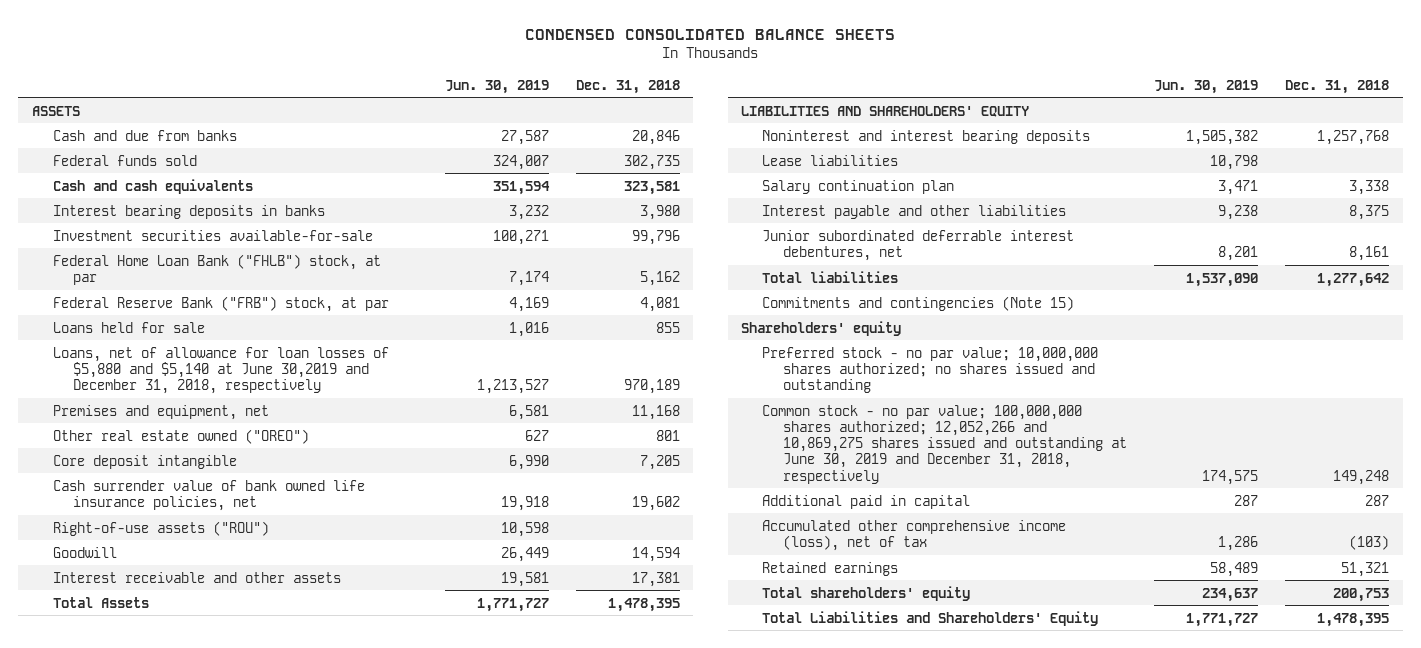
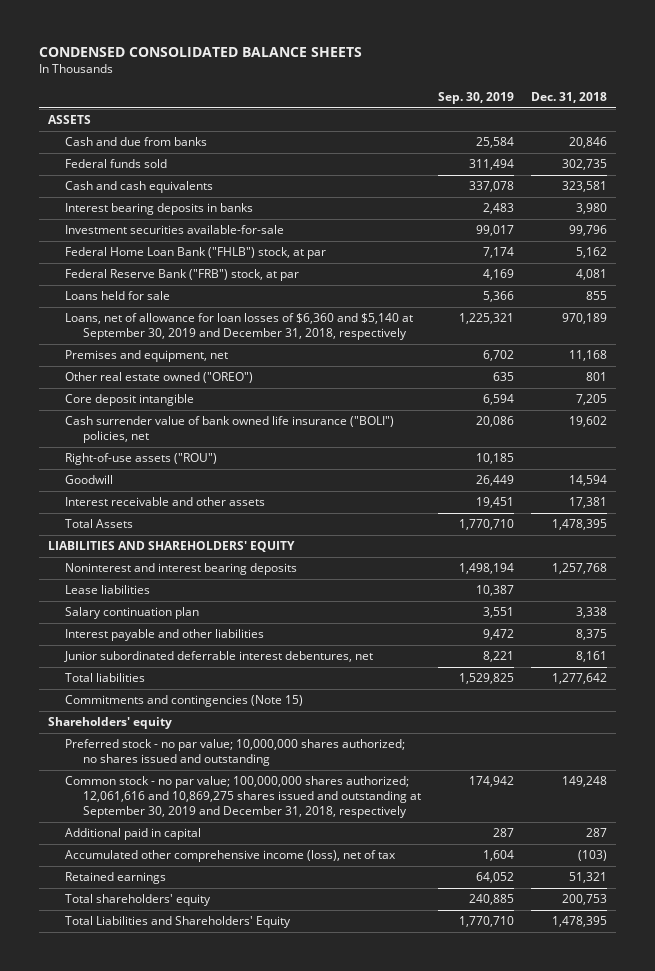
[444,79,549,94] Jun. 30, 2019 -> none
none -> [438,91,515,104] Sep. 30, 2019
[52,346,389,395] Loans, net of allowance for loan losses of $5,880 and $5,140 at June 30,2019 and December 31, 2018, respectively -> [65,313,414,341] Loans, net of allowance for loan losses of $6,360 and $5,140 at September 30, 2019 and December 31, 2018, respectively
[52,479,365,511] Cash surrender value of bank owned life insurance policies, net -> [65,416,395,444] Cash surrender value of bank owned life insurance ("BOLI") policies, net
[762,404,1127,484] Common stock - no par value; 100,000,000 shares authorized; 12,052,266 and 10,869,275 shares issued and outstanding at June 30, 2019 and December 31, 2018, respectively -> [65,776,421,819] Common stock - no par value; 100,000,000 shares authorized; 12,061,616 and 10,869,275 shares issued and outstanding at September 30, 2019 and December 31, 2018, respectively

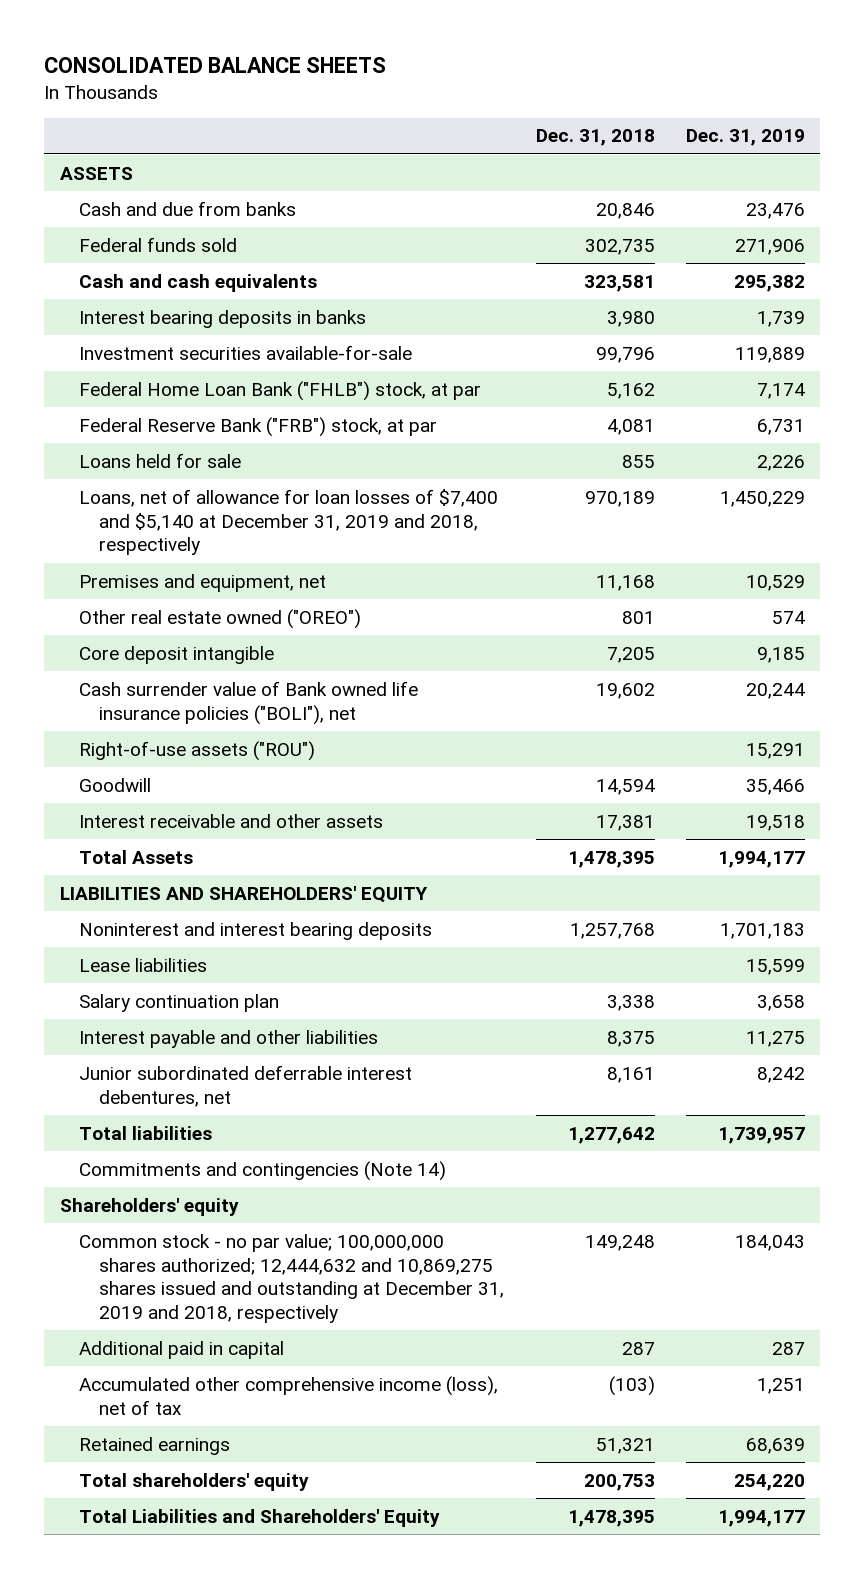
[38,47,362,58] CONDENSED CONSOLIDATED BALANCE SHEETS -> [43,57,386,74] CONSOLIDATED BALANCE SHEETS
[438,91,515,104] Sep. 30, 2019 -> none
none -> [685,129,805,147] Dec. 31, 2019
[65,313,414,341] Loans, net of allowance for loan losses of $6,360 and $5,140 at September 30, 2019 and December 31, 2018, respectively -> [79,488,499,556] Loans, net of allowance for loan losses of $7,400 and $5,140 at December 31, 2019 and 2018, respectively
[65,416,395,444] Cash surrender value of bank owned life insurance ("BOLI") policies, net -> [79,680,419,725] Cash surrender value of Bank owned life insurance policies ("BOLI"), net
[65,695,304,708] Commitments and contingencies (Note 15) -> [79,1160,447,1181] Commitments and contingencies (Note 14)
[65,739,406,767] Preferred stock - no par value; 10,000,000 shares authorized; no shares issued and outstanding -> none
[65,776,421,819] Common stock - no par value; 100,000,000 shares authorized; 12,061,616 and 10,869,275 shares issued and outstanding at September 30, 2019 and December 31, 2018, respectively -> [79,1233,505,1323] Common stock - no par value; 100,000,000 shares authorized; 12,444,632 and 10,869,275 shares issued and outstanding at December 31, 2019 and 2018, respectively

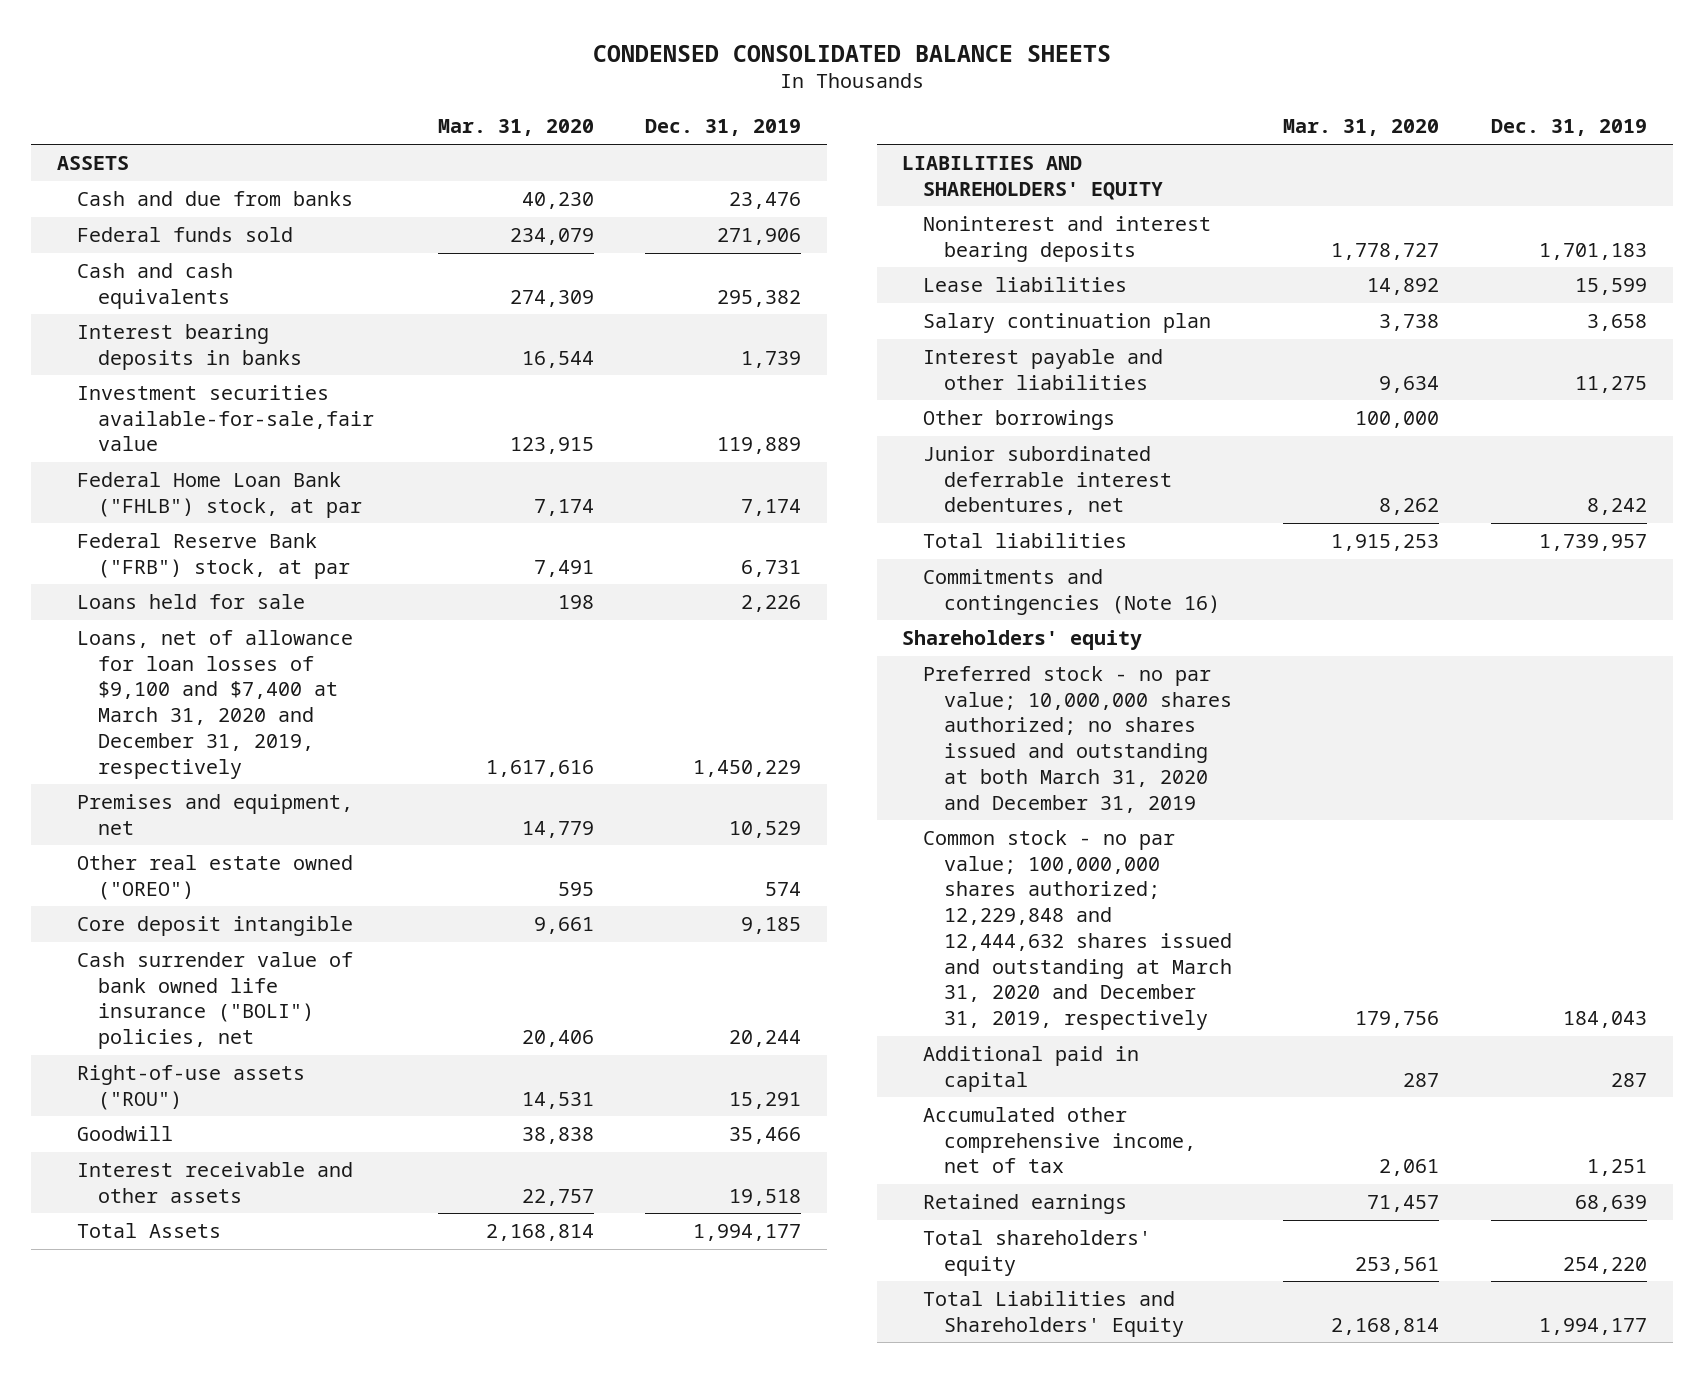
[43,57,386,74] CONSOLIDATED BALANCE SHEETS -> [592,44,1111,62] CONDENSED CONSOLIDATED BALANCE SHEETS
[535,129,655,147] Dec. 31, 2018 -> none
none -> [437,119,594,137] Mar. 31, 2020
[79,344,413,360] Investment securities available-for-sale -> [77,385,375,452] Investment securities available-for-sale,fair value
[79,488,499,556] Loans, net of allowance for loan losses of $7,400 and $5,140 at December 31, 2019 and 2018, respectively -> [77,630,354,779] Loans, net of allowance for loan losses of $9,100 and $7,400 at March 31, 2020 and December 31, 2019, respectively
[79,680,419,725] Cash surrender value of Bank owned life insurance policies ("BOLI"), net -> [77,952,354,1050] Cash surrender value of bank owned life insurance ("BOLI") policies, net
none -> [923,410,1116,431] Other borrowings
[79,1160,447,1181] Commitments and contingencies (Note 14) -> [923,569,1220,615] Commitments and contingencies (Note 16)
none -> [923,666,1232,813] Preferred stock - no par value; 10,000,000 shares authorized; no shares issued and outstanding at both March 31, 2020 and December 31, 2019
[79,1233,505,1323] Common stock - no par value; 100,000,000 shares authorized; 12,444,632 and 10,869,275 shares issued and outstanding at December 31, 2019 and 2018, respectively -> [923,830,1232,1030] Common stock - no par value; 100,000,000 shares authorized; 12,229,848 and 12,444,632 shares issued and outstanding at March 31, 2020 and December 31, 2019, respectively
[79,1375,499,1415] Accumulated other comprehensive income (loss), net of tax -> [923,1107,1196,1174] Accumulated other comprehensive income, net of tax

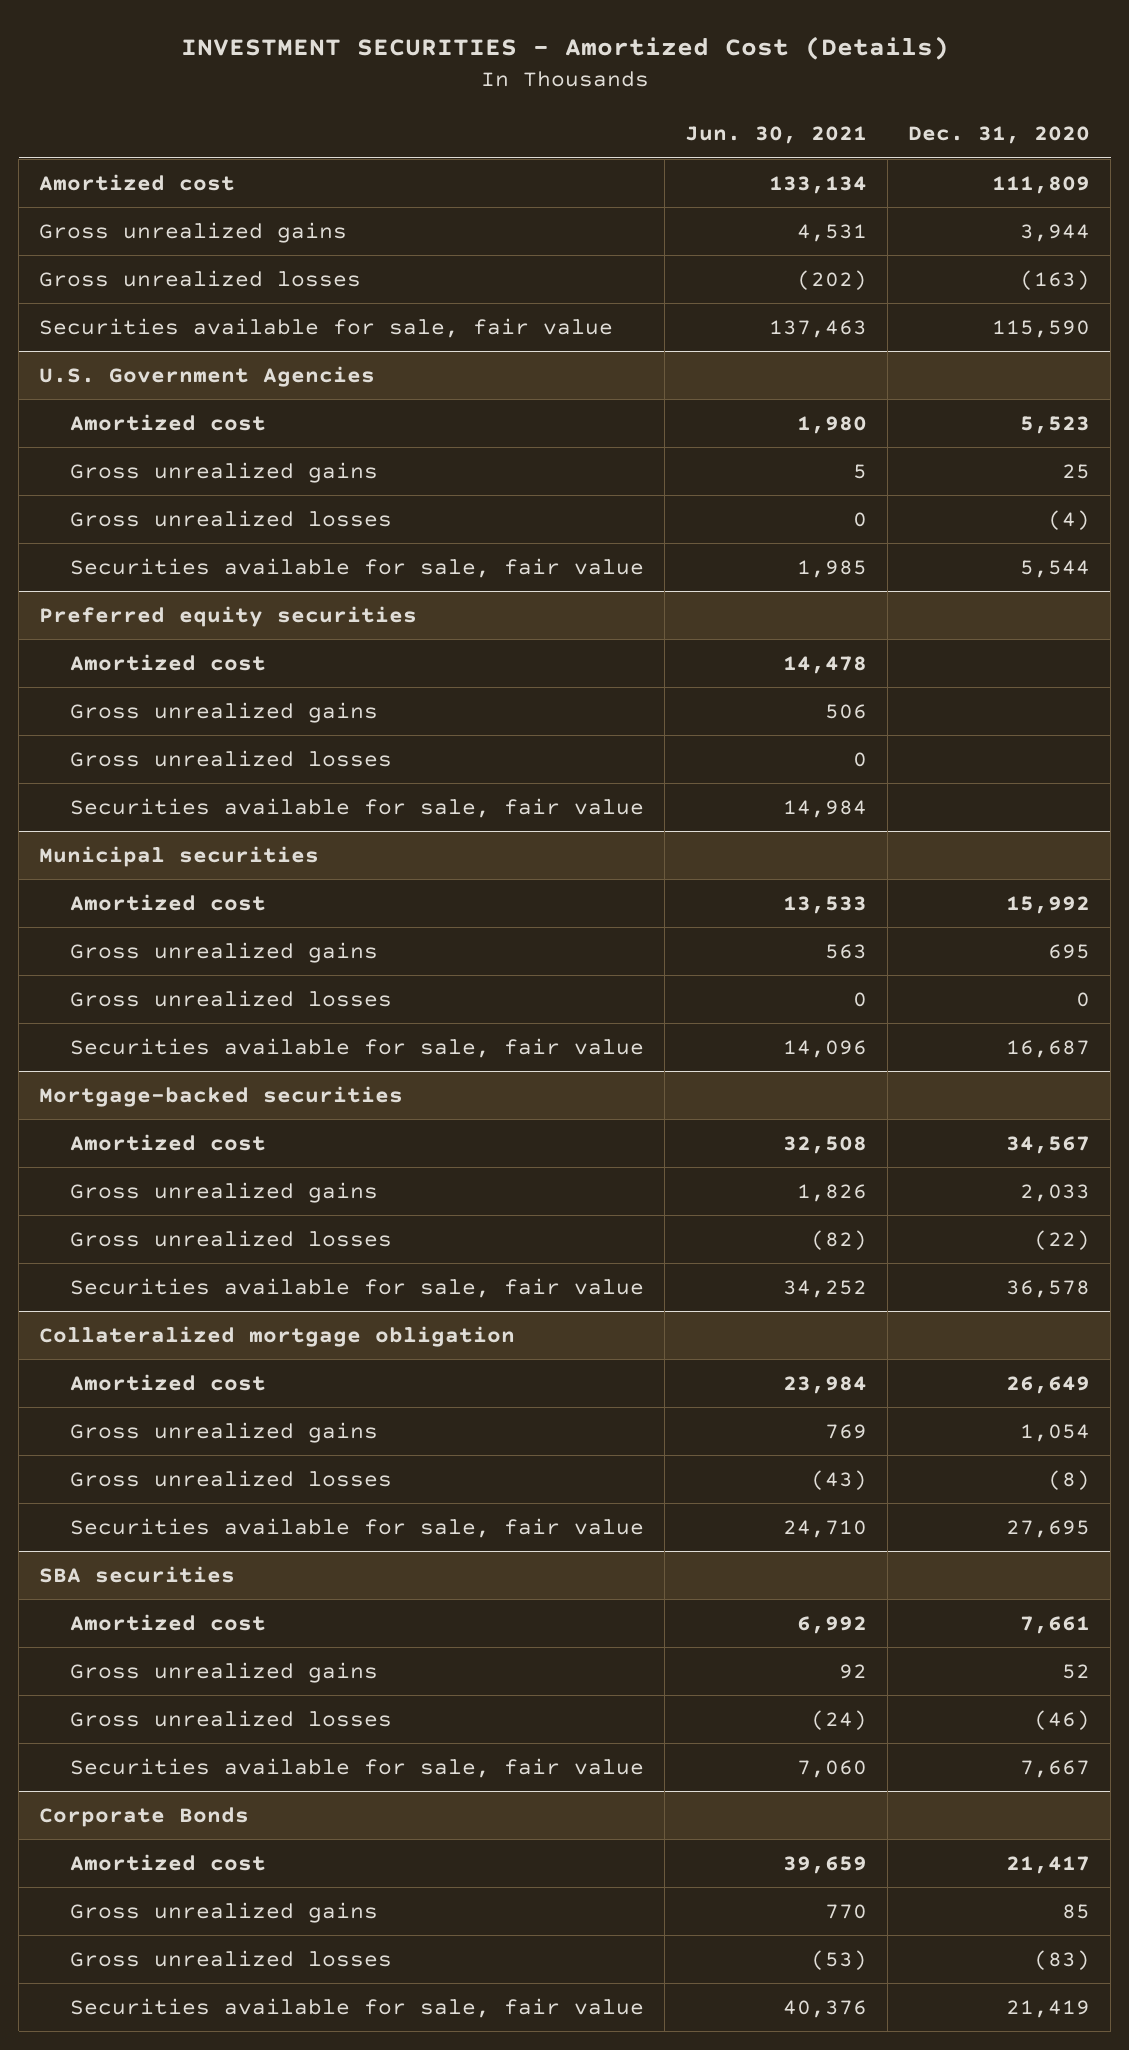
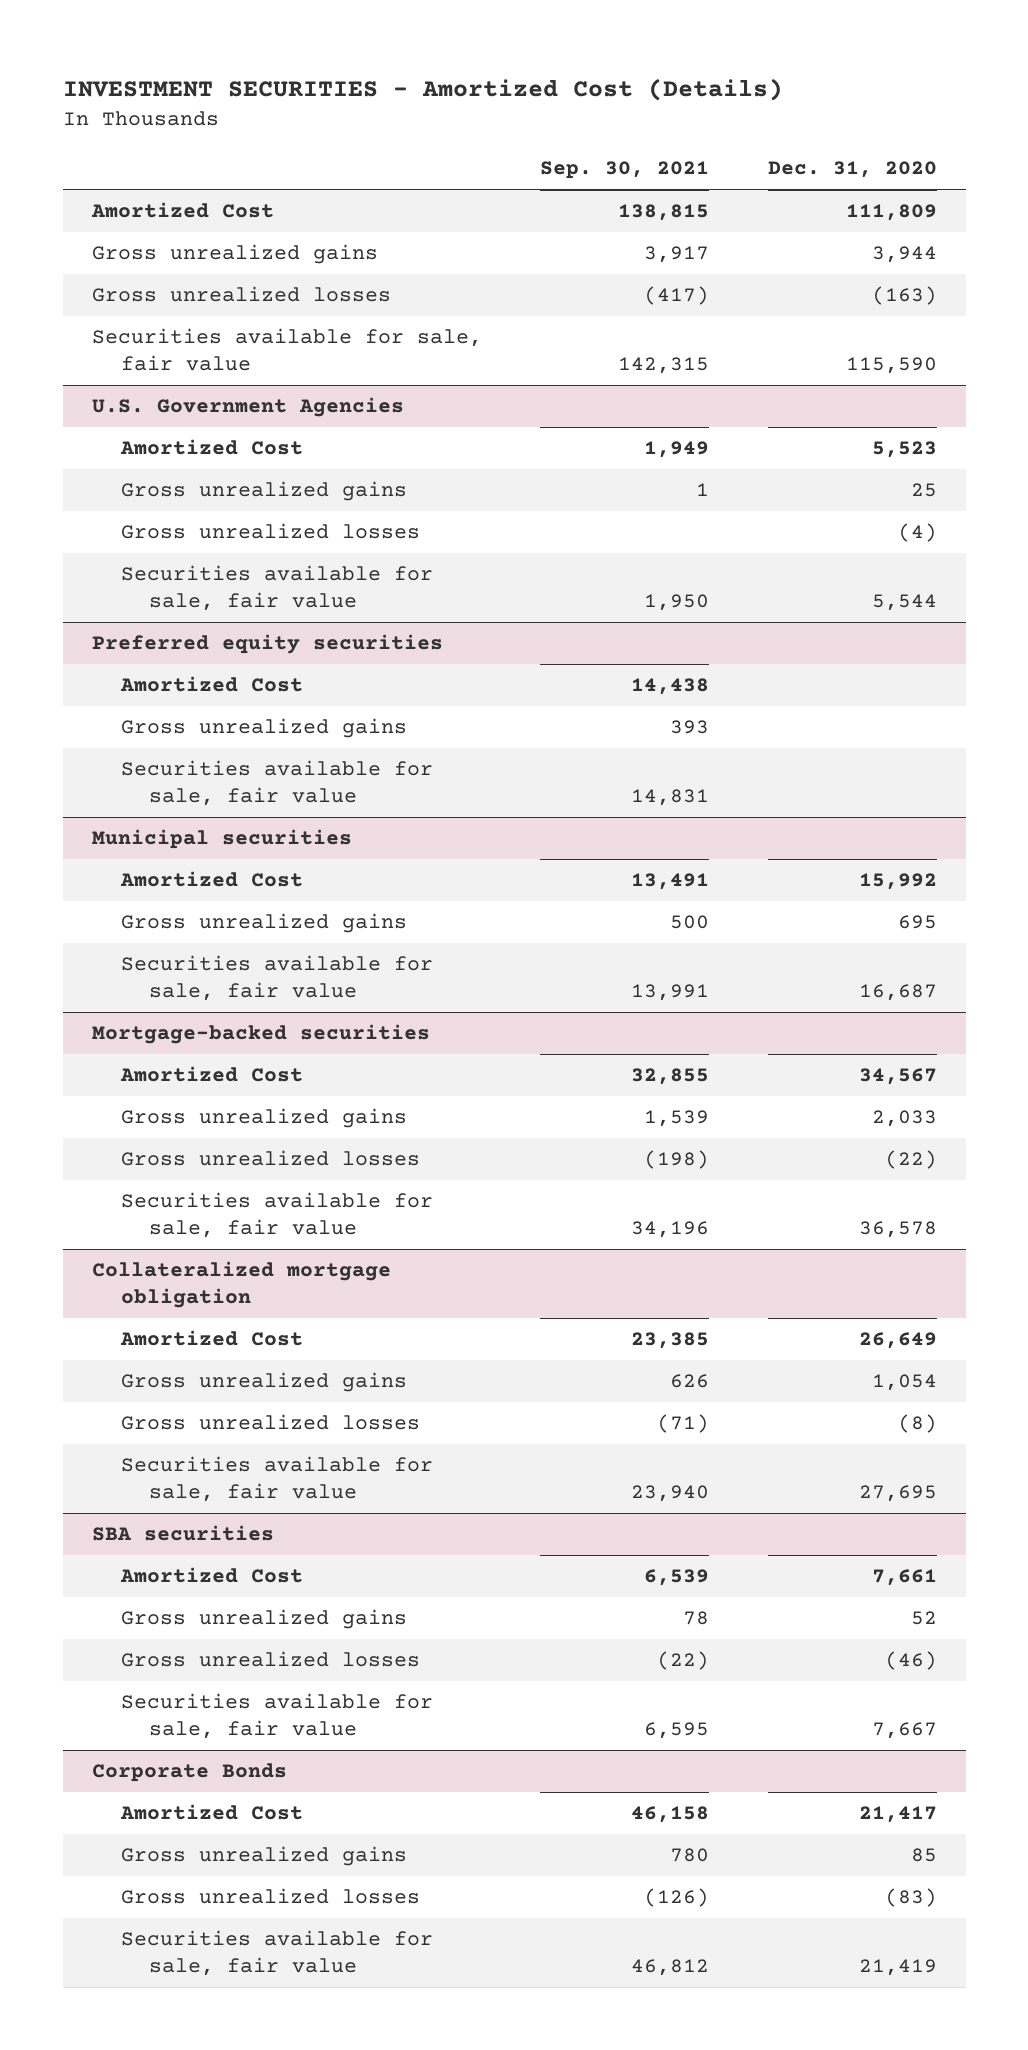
[684,126,867,145] Jun. 30, 2021 -> none
none -> [540,161,710,180] Sep. 30, 2021
[39,174,236,192] Amortized cost -> [90,202,274,219] Amortized Cost
[69,414,266,432] Amortized cost -> [119,439,303,456] Amortized Cost
[69,654,266,672] Amortized cost -> [119,676,303,693] Amortized Cost
[69,750,392,768] Gross unrealized losses -> none
[69,894,266,912] Amortized cost -> [119,871,303,888] Amortized Cost
[69,990,392,1008] Gross unrealized losses -> none
[69,1134,266,1152] Amortized cost -> [119,1066,303,1083] Amortized Cost
[69,1374,266,1392] Amortized cost -> [119,1330,303,1347] Amortized Cost
[69,1614,266,1632] Amortized cost -> [119,1567,303,1584] Amortized Cost
[69,1854,266,1872] Amortized cost -> [119,1804,303,1821] Amortized Cost

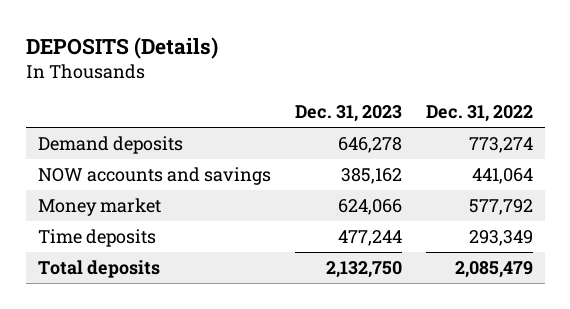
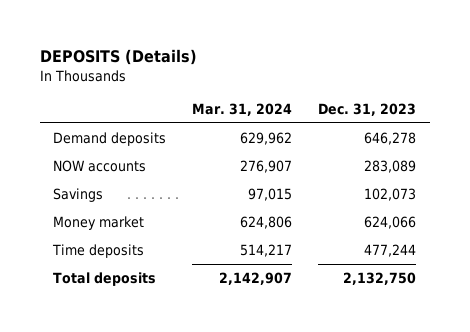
[425,105,533,123] Dec. 31, 2022 -> none
none -> [192,102,293,116] Mar. 31, 2024
none -> [53,159,147,172] NOW accounts
[37,166,271,185] NOW accounts and savings -> [53,187,104,202] Savings
[340,167,402,184] 385,162 -> [364,187,417,201] 102,073

